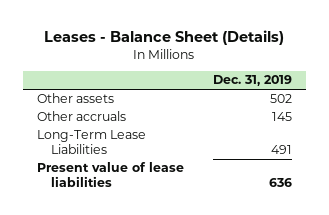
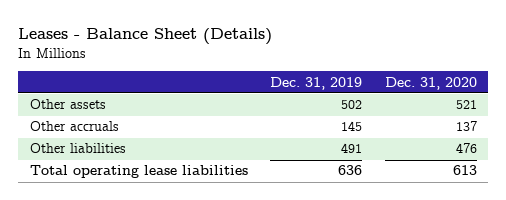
none -> [384,76,477,90] Dec. 31, 2020
[37,130,147,155] Long-Term Lease Liabilities -> [29,143,126,154] Other liabilities
[37,162,185,188] Present value of lease liabilities -> [29,165,248,179] Total operating lease liabilities

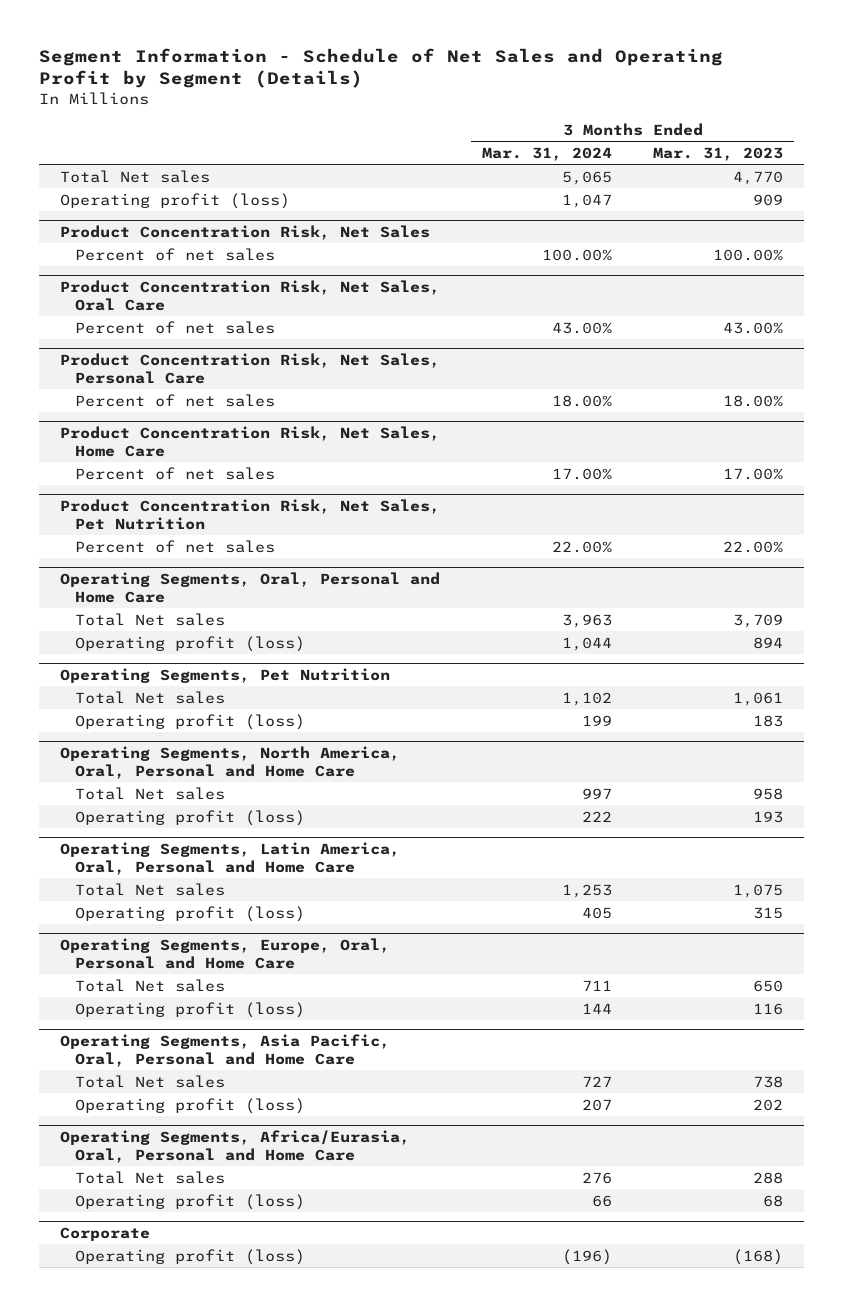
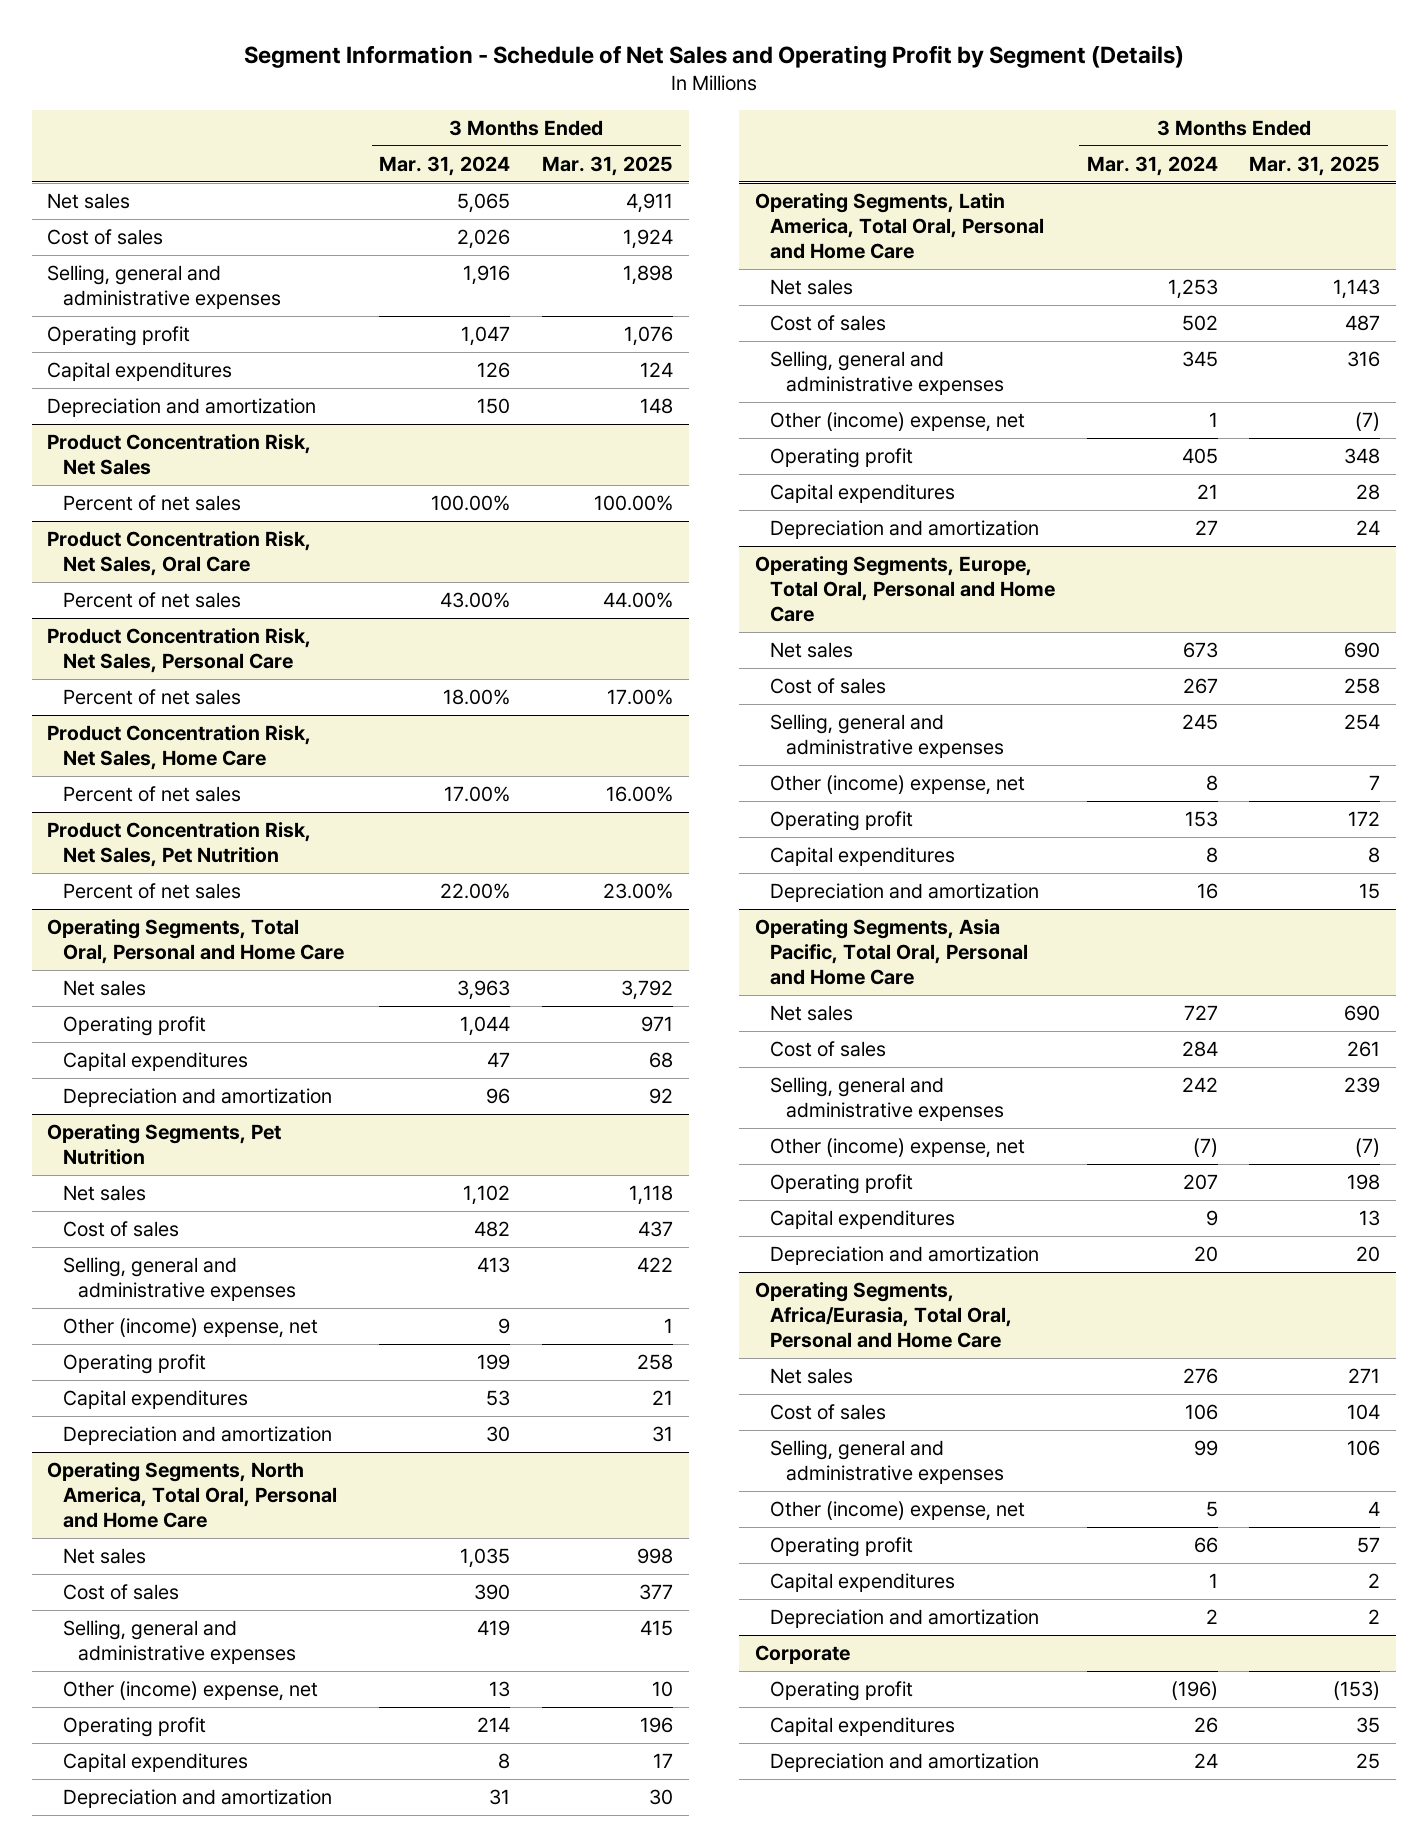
[653,146,784,161] Mar. 31, 2023 -> none
none -> [542,155,674,176] Mar. 31, 2025
[60,169,211,183] Total Net sales -> [47,193,131,210] Net sales
none -> [47,229,164,246] Cost of sales
none -> [47,265,281,310] Selling, general and administrative expenses
[60,192,291,209] Operating profit (loss) -> [47,326,191,347] Operating profit
none -> [47,362,233,382] Capital expenditures
none -> [47,398,317,418] Depreciation and amortization
[60,571,441,603] Operating Segments, Oral, Personal and Home Care -> [47,919,344,965] Operating Segments, Total Oral, Personal and Home Care
[74,612,225,626] Total Net sales -> [62,980,146,997] Net sales
[74,635,305,652] Operating profit (loss) -> [62,1016,206,1037] Operating profit
none -> [62,1052,248,1072] Capital expenditures
none -> [62,1088,332,1108] Depreciation and amortization
[74,690,225,704] Total Net sales -> [62,1185,146,1202] Net sales
none -> [62,1221,179,1238] Cost of sales
none -> [62,1257,297,1302] Selling, general and administrative expenses
none -> [62,1318,318,1339] Other (income) expense, net
[74,713,305,730] Operating profit (loss) -> [62,1354,206,1375] Operating profit
none -> [62,1390,248,1410] Capital expenditures
none -> [62,1426,332,1446] Depreciation and amortization
[60,745,401,779] Operating Segments, North America, Oral, Personal and Home Care -> [47,1462,337,1529] Operating Segments, North America, Total Oral, Personal and Home Care
[74,786,225,800] Total Net sales -> [62,1548,146,1565] Net sales
[581,787,612,799] 997 -> [460,1548,511,1569] 1,035
none -> [62,1584,179,1601] Cost of sales
none -> [62,1620,297,1665] Selling, general and administrative expenses
none -> [62,1681,318,1702] Other (income) expense, net
[74,809,305,826] Operating profit (loss) -> [62,1717,206,1738] Operating profit
[581,810,612,822] 222 -> [477,1717,511,1733] 214
none -> [62,1753,248,1773] Capital expenditures
none -> [62,1789,332,1809] Depreciation and amortization
[60,841,401,875] Operating Segments, Latin America, Oral, Personal and Home Care -> [754,193,1045,260] Operating Segments, Latin America, Total Oral, Personal and Home Care
[74,882,225,896] Total Net sales -> [770,279,854,296] Net sales
none -> [770,315,887,332] Cost of sales
none -> [770,351,1004,396] Selling, general and administrative expenses
none -> [770,412,1026,433] Other (income) expense, net
[74,905,305,922] Operating profit (loss) -> [770,448,914,469] Operating profit
none -> [770,484,956,504] Capital expenditures
none -> [770,520,1040,540] Depreciation and amortization
[60,937,391,969] Operating Segments, Europe, Oral, Personal and Home Care -> [754,556,1056,623] Operating Segments, Europe, Total Oral, Personal and Home Care
[74,978,225,992] Total Net sales -> [770,642,854,659] Net sales
[581,979,612,991] 711 -> [1182,642,1218,659] 673
none -> [770,678,887,695] Cost of sales
none -> [770,714,1004,759] Selling, general and administrative expenses
none -> [770,775,1026,796] Other (income) expense, net
[74,1001,305,1018] Operating profit (loss) -> [770,811,914,832] Operating profit
[581,1002,612,1014] 144 -> [1184,811,1218,828] 153
none -> [770,847,956,867] Capital expenditures
none -> [770,883,1040,903] Depreciation and amortization
[60,1033,391,1067] Operating Segments, Asia Pacific, Oral, Personal and Home Care -> [754,919,1029,986] Operating Segments, Asia Pacific, Total Oral, Personal and Home Care
[74,1074,225,1088] Total Net sales -> [770,1005,854,1022] Net sales
none -> [770,1041,887,1058] Cost of sales
none -> [770,1077,1004,1122] Selling, general and administrative expenses
none -> [770,1138,1026,1159] Other (income) expense, net
[74,1097,305,1114] Operating profit (loss) -> [770,1174,914,1195] Operating profit
none -> [770,1210,956,1230] Capital expenditures
none -> [770,1246,1040,1266] Depreciation and amortization
[60,1129,411,1163] Operating Segments, Africa/Eurasia, Oral, Personal and Home Care -> [754,1282,1013,1349] Operating Segments, Africa/Eurasia, Total Oral, Personal and Home Care
[74,1170,225,1184] Total Net sales -> [770,1368,854,1385] Net sales
none -> [770,1404,887,1421] Cost of sales
none -> [770,1440,1004,1485] Selling, general and administrative expenses
none -> [770,1501,1026,1522] Other (income) expense, net
[74,1193,305,1210] Operating profit (loss) -> [770,1537,914,1558] Operating profit
none -> [770,1573,956,1593] Capital expenditures
none -> [770,1609,1040,1629] Depreciation and amortization
[74,1248,305,1265] Operating profit (loss) -> [770,1681,914,1702] Operating profit
none -> [770,1717,956,1737] Capital expenditures
none -> [770,1753,1040,1773] Depreciation and amortization

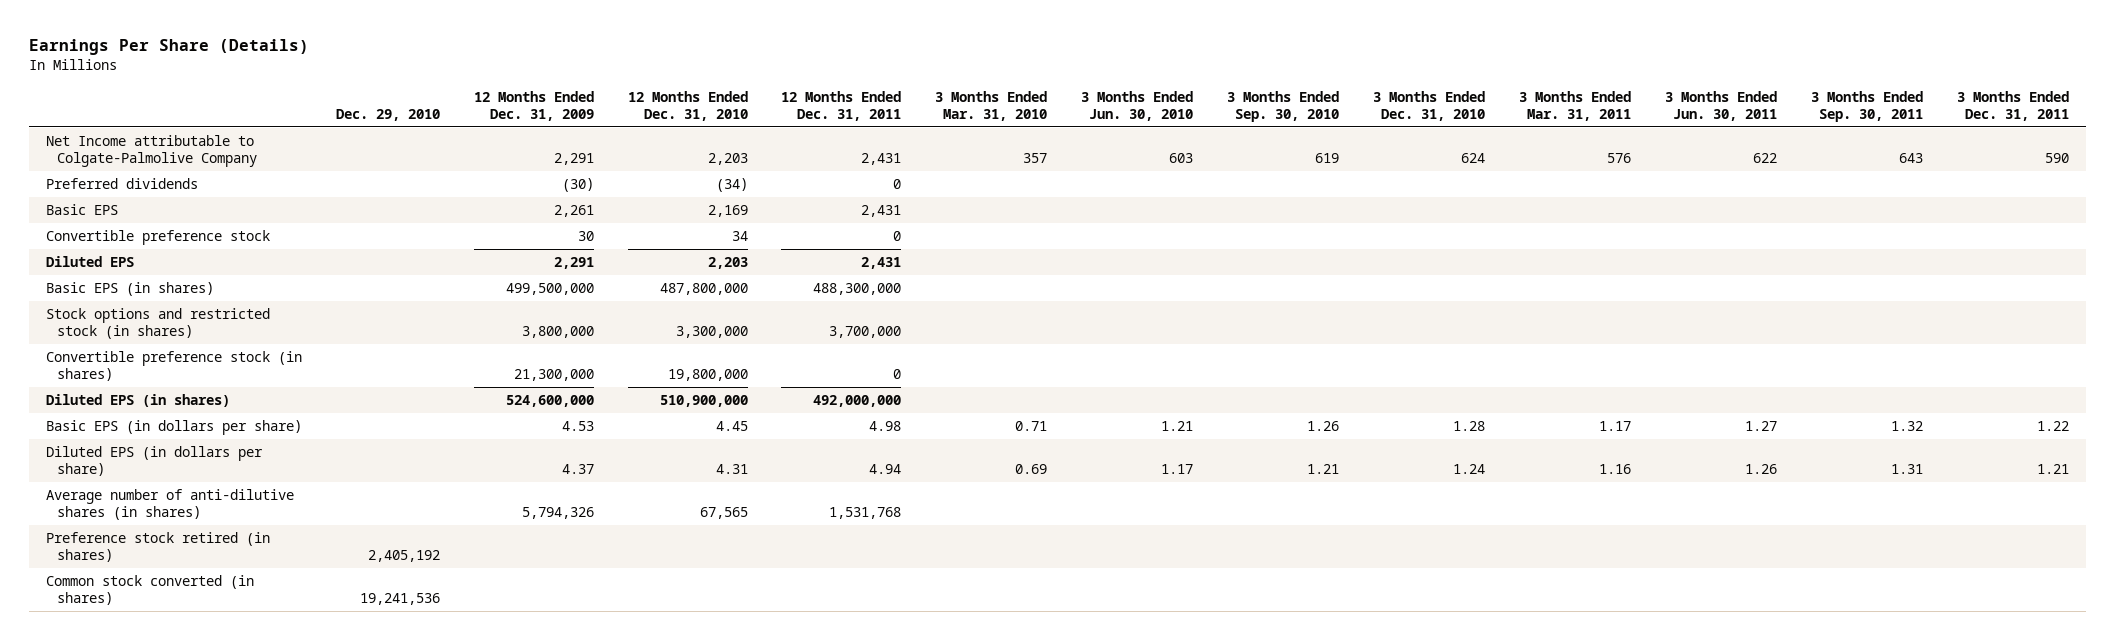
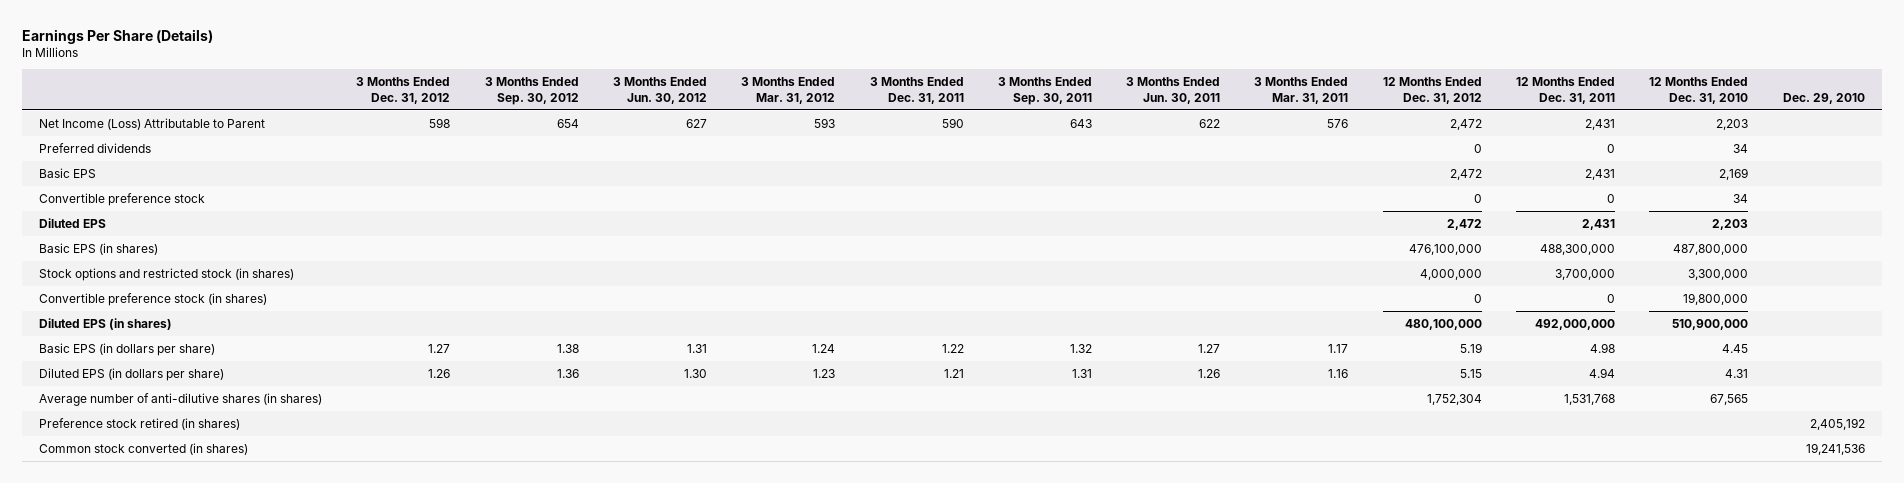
[473,90,594,121] 12 Months Ended Dec. 31, 2009 -> none
[935,90,1048,121] 3 Months Ended Mar. 31, 2010 -> none
[1081,90,1194,121] 3 Months Ended Jun. 30, 2010 -> none
[1227,90,1340,122] 3 Months Ended Sep. 30, 2010 -> none
[1373,90,1486,121] 3 Months Ended Dec. 31, 2010 -> none
none -> [356,77,451,104] 3 Months Ended Dec. 31, 2012
none -> [484,77,579,105] 3 Months Ended Sep. 30, 2012
none -> [612,77,707,104] 3 Months Ended Jun. 30, 2012
none -> [741,77,836,104] 3 Months Ended Mar. 31, 2012
none -> [1382,77,1482,104] 12 Months Ended Dec. 31, 2012
[45,135,258,168] Net Income attributable to Colgate-Palmolive Company -> [38,117,265,130] Net Income (Loss) Attributable to Parent
[715,178,748,193] (34) -> [1733,143,1749,153] 34

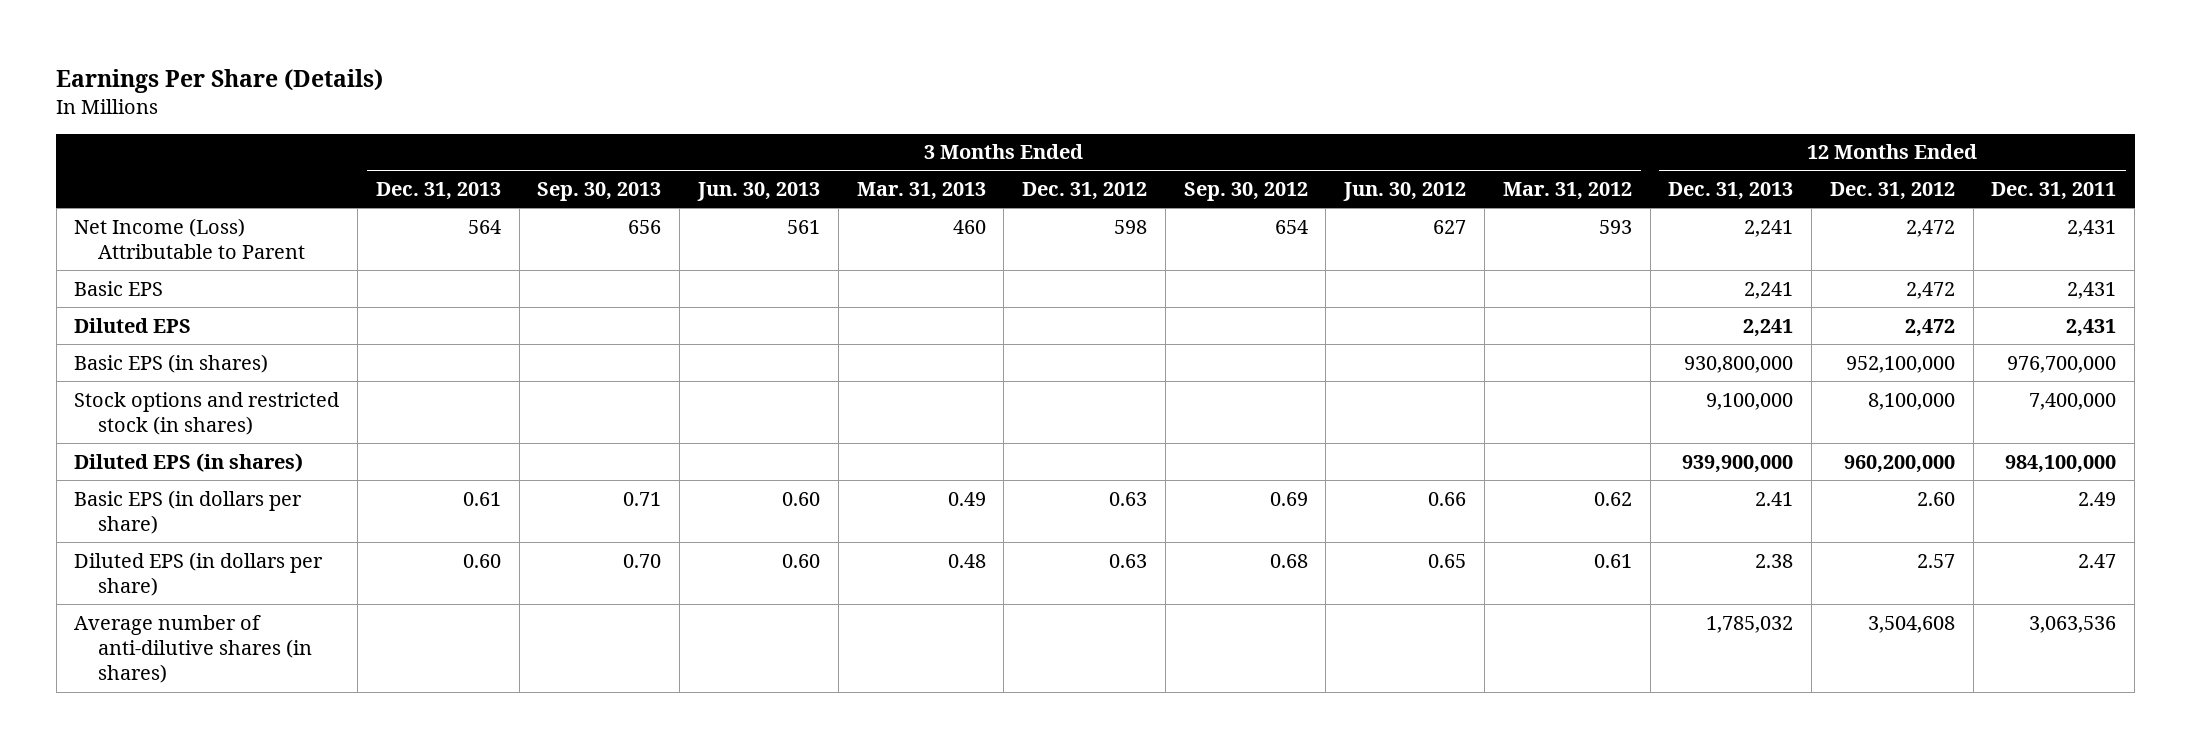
[869,77,964,104] 3 Months Ended Dec. 31, 2011 -> none
[997,77,1092,105] 3 Months Ended Sep. 30, 2011 -> none
[1126,77,1221,104] 3 Months Ended Jun. 30, 2011 -> none
[1254,77,1349,104] 3 Months Ended Mar. 31, 2011 -> none
[1649,77,1749,104] 12 Months Ended Dec. 31, 2010 -> none
[1782,92,1865,104] Dec. 29, 2010 -> none
none -> [375,182,501,201] Dec. 31, 2013
none -> [537,182,662,202] Sep. 30, 2013
none -> [697,182,821,202] Jun. 30, 2013
none -> [856,182,986,201] Mar. 31, 2013
none -> [1668,182,1794,201] Dec. 31, 2013
[38,142,151,153] Preferred dividends -> none
[38,192,205,206] Convertible preference stock -> none
[38,292,267,306] Convertible preference stock (in shares) -> none
[38,417,240,430] Preference stock retired (in shares) -> none
[38,442,248,455] Common stock converted (in shares) -> none
[1408,243,1482,255] 476,100,000 -> [1845,355,1955,373] 952,100,000
[1540,243,1616,255] 488,300,000 -> [2007,355,2117,373] 976,700,000
[1419,268,1482,280] 4,000,000 -> [1867,392,1955,410] 8,100,000
[1555,268,1616,280] 3,700,000 -> [2029,392,2117,410] 7,400,000
[1404,318,1482,330] 480,100,000 -> [1843,454,1955,473] 960,200,000
[1535,318,1616,330] 492,000,000 -> [2005,454,2117,473] 984,100,000
[428,343,451,353] 1.27 -> [1109,491,1148,506] 0.63
[556,343,579,353] 1.38 -> [1269,491,1308,506] 0.69
[686,343,707,353] 1.31 -> [1428,491,1467,506] 0.66
[812,343,836,353] 1.24 -> [1593,491,1632,506] 0.62
[1459,342,1482,353] 5.19 -> [1916,491,1955,506] 2.60
[1590,342,1616,353] 4.98 -> [2078,491,2117,506] 2.49
[428,368,451,378] 1.26 -> [1109,553,1148,568] 0.63
[556,368,579,378] 1.36 -> [1269,553,1308,568] 0.68
[683,368,707,378] 1.30 -> [1428,553,1467,568] 0.65
[813,368,836,378] 1.23 -> [1593,553,1632,568] 0.61
[1459,368,1482,378] 5.15 -> [1916,553,1955,568] 2.57
[1589,367,1616,378] 4.94 -> [2078,553,2117,568] 2.47
[1426,393,1482,405] 1,752,304 -> [1867,615,1955,633] 3,504,608
[1564,393,1616,405] 1,531,768 -> [2029,615,2117,633] 3,063,536

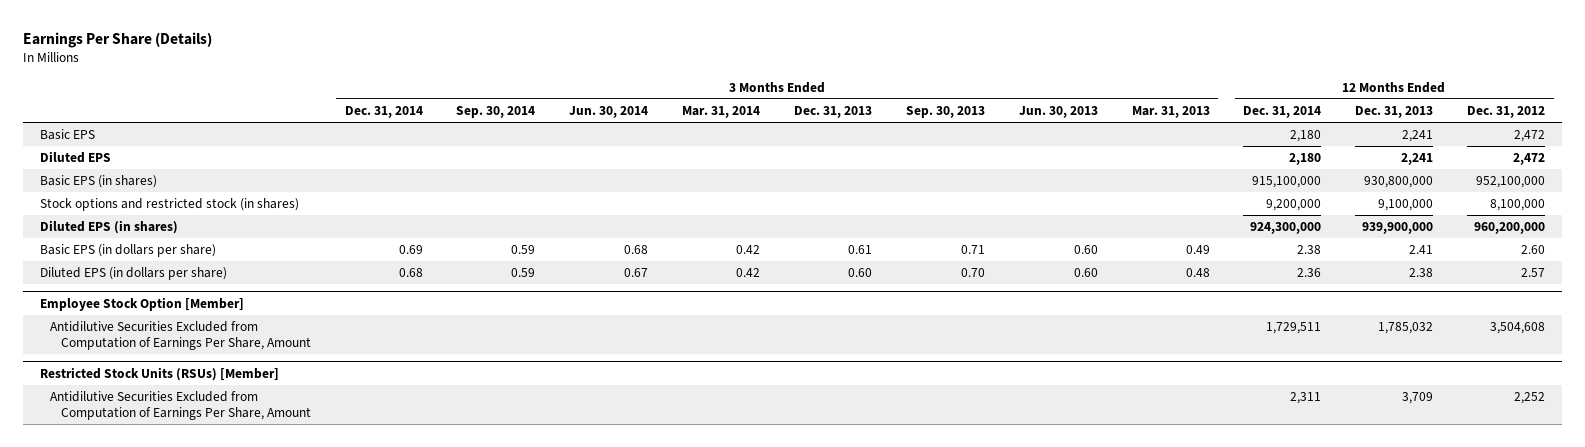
[1022,182,1148,201] Dec. 31, 2012 -> none
[1183,182,1308,202] Sep. 30, 2012 -> none
[1343,182,1467,202] Jun. 30, 2012 -> none
[1502,182,1632,201] Mar. 31, 2012 -> none
[1991,182,2117,201] Dec. 31, 2011 -> none
none -> [344,106,423,119] Dec. 31, 2014
none -> [456,106,536,119] Sep. 30, 2014
none -> [569,106,649,119] Jun. 30, 2014
none -> [682,106,761,119] Mar. 31, 2014
none -> [1243,106,1322,119] Dec. 31, 2014
[74,217,306,260] Net Income (Loss) Attributable to Parent -> none
none -> [39,296,244,311] Employee Stock Option [Member]
[74,614,313,684] Average number of anti-dilutive shares (in shares) -> [50,321,311,350] Antidilutive Securities Excluded from Computation of Earnings Per Share, Amount
none -> [39,366,279,381] Restricted Stock Units (RSUs) [Member]
none -> [50,391,311,420] Antidilutive Securities Excluded from Computation of Earnings Per Share, Amount

